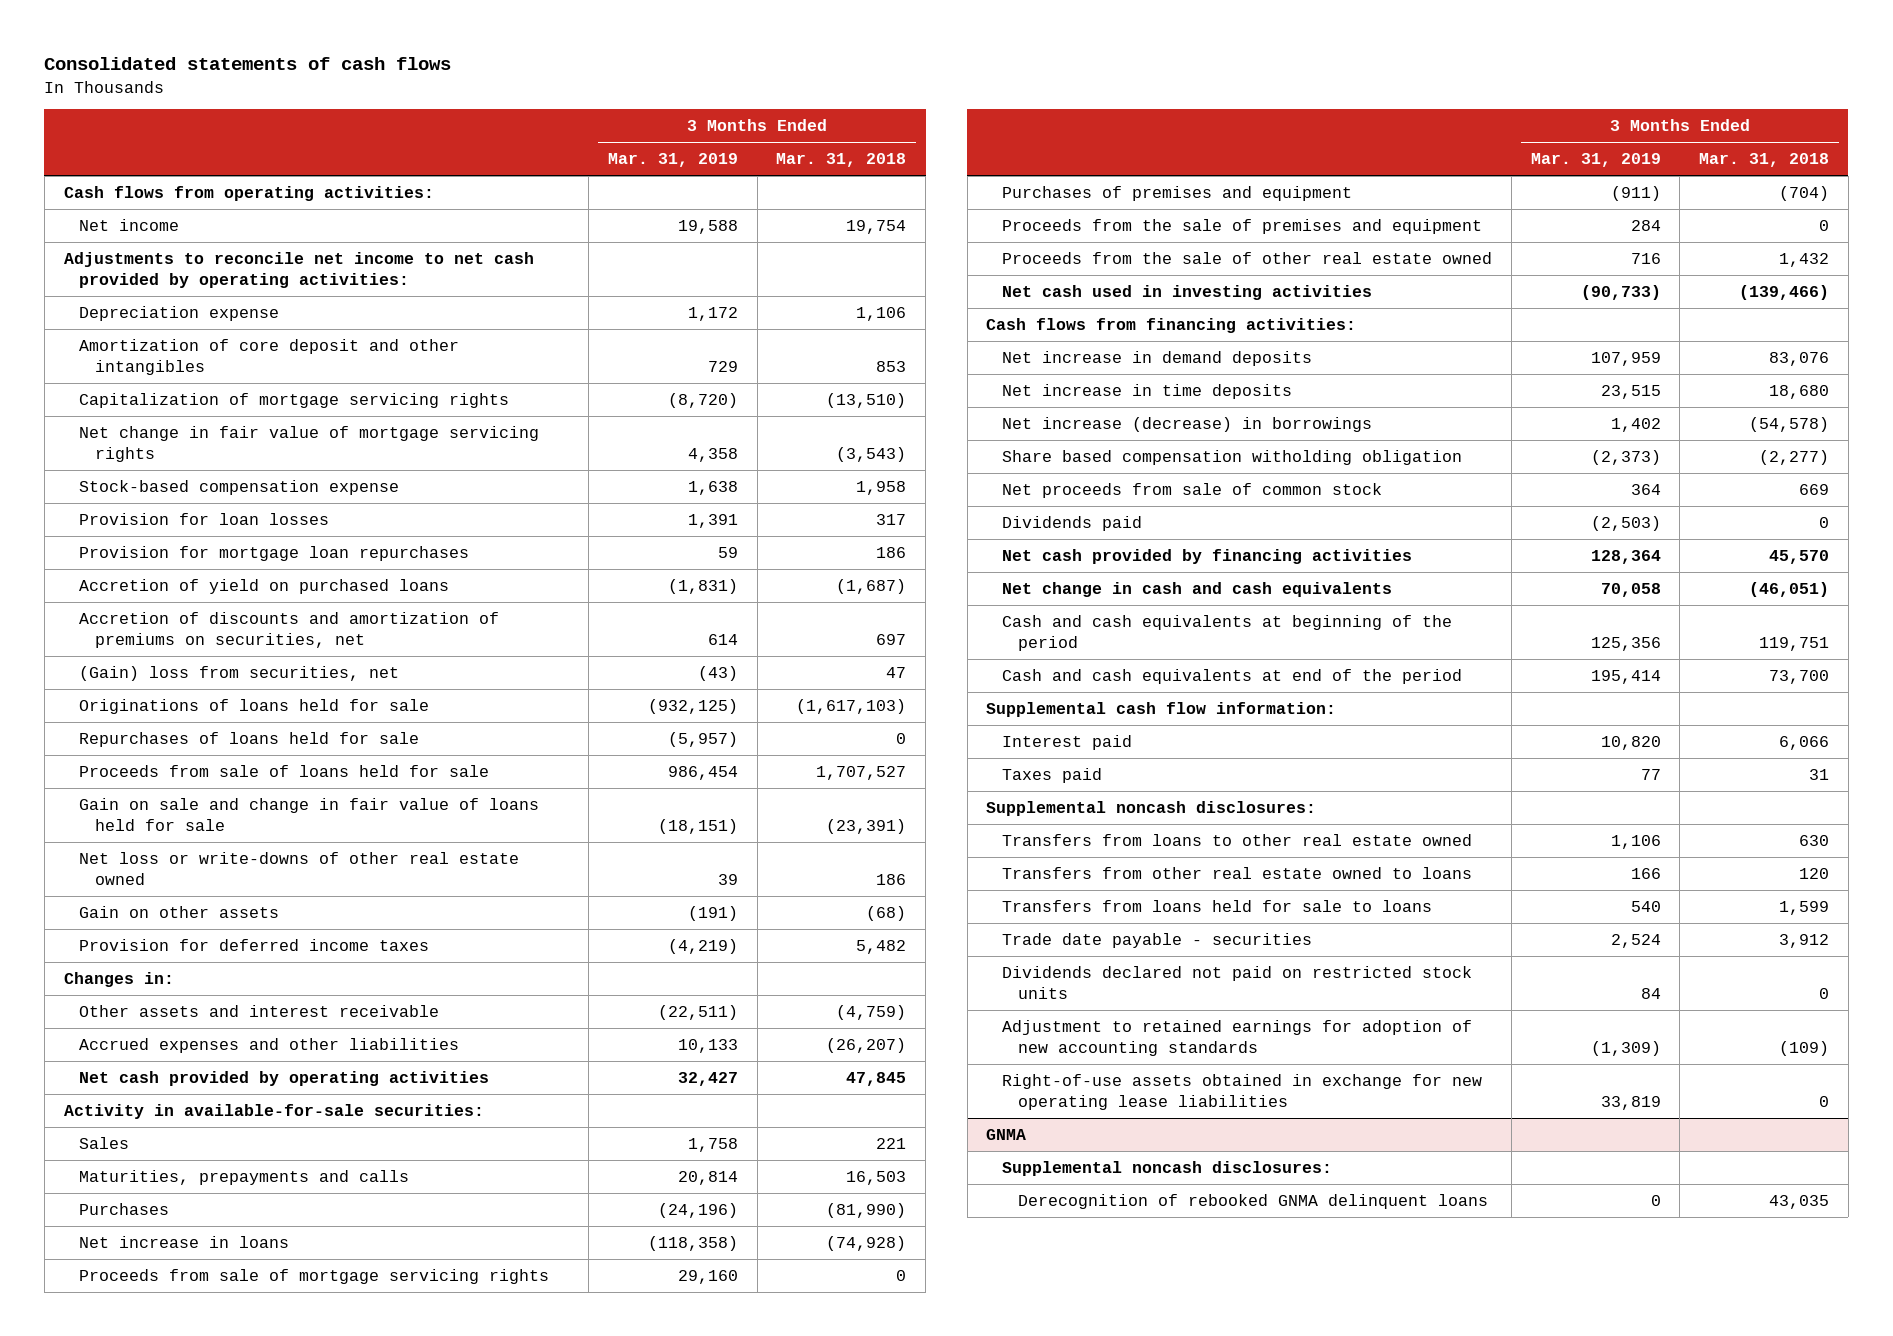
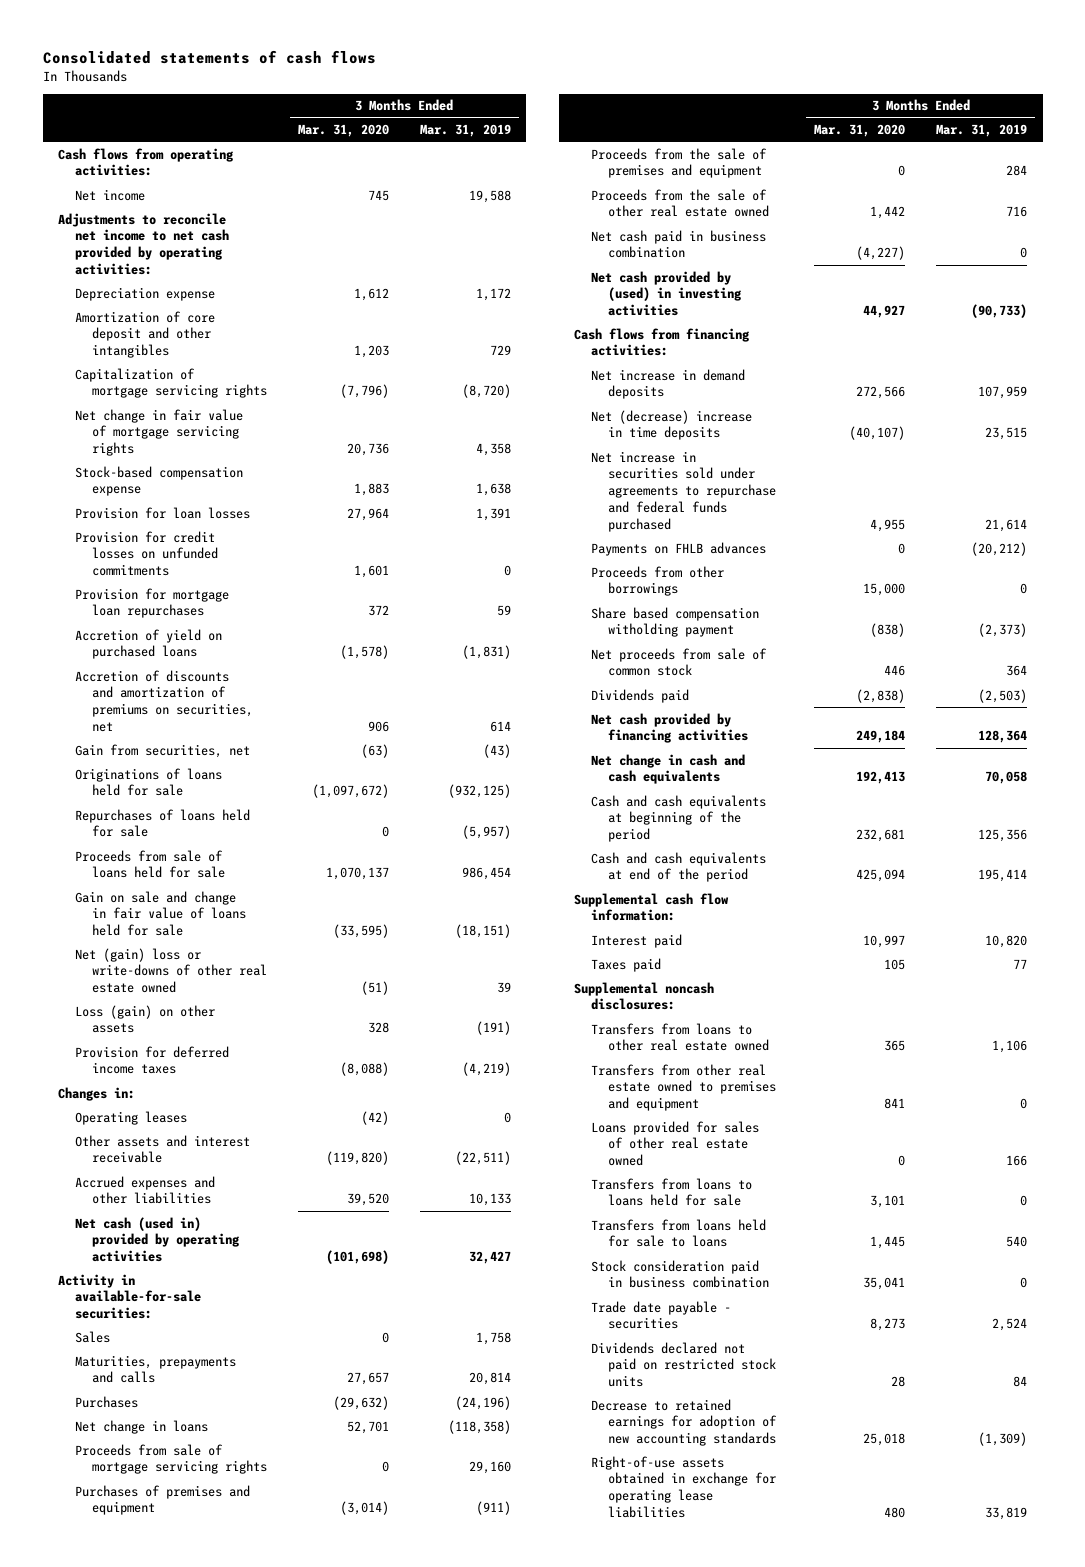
[776,153,907,168] Mar. 31, 2018 -> none
none -> [297,124,389,138] Mar. 31, 2020
none -> [74,530,218,577] Provision for credit losses on unfunded commitments
[79,665,400,681] (Gain) loss from securities, net -> [74,743,250,758] Gain from securities, net
[79,851,520,885] Net loss or write-downs of other real estate owned -> [74,947,267,994] Net (gain) loss or write-downs of other real estate owned
[79,905,280,918] Gain on other assets -> [74,1004,215,1034] Loss (gain) on other assets
none -> [74,1110,187,1125] Operating leases
[79,1070,490,1086] Net cash provided by operating activities -> [74,1216,240,1263] Net cash (used in) provided by operating activities
[79,1235,290,1248] Net increase in loans -> [74,1419,208,1434] Net change in loans
none -> [591,229,767,259] Net cash paid in business combination
[1002,284,1373,300] Net cash used in investing activities -> [591,270,743,317] Net cash provided by (used) in investing activities
[1002,416,1373,432] Net increase (decrease) in borrowings -> none
[1002,383,1293,399] Net increase in time deposits -> [591,409,753,441] Net (decrease) increase in time deposits
none -> [591,450,777,532] Net increase in securities sold under agreements to repurchase and federal funds purchased
none -> [591,541,767,556] Payments on FHLB advances
none -> [591,565,725,597] Proceeds from other borrowings
[1002,449,1463,465] Share based compensation witholding obligation -> [591,606,760,638] Share based compensation witholding payment
none -> [591,1063,777,1112] Transfers from other real estate owned to premises and equipment
[1002,866,1473,879] Transfers from other real estate owned to loans -> [591,1120,760,1167] Loans provided for sales of other real estate owned
none -> [591,1177,753,1207] Transfers from loans to loans held for sale
none -> [591,1259,770,1289] Stock consideration paid in business combination
[986,1128,1027,1140] GNMA -> none
[1002,1160,1333,1176] Supplemental noncash disclosures: -> none
[1017,1193,1488,1209] Derecognition of rebooked GNMA delinquent loans -> none
[1002,1019,1473,1056] Adjustment to retained earnings for adoption of new accounting standards -> [591,1398,778,1447] Decrease to retained earnings for adoption of new accounting standards
[1002,1073,1483,1110] Right-of-use assets obtained in exchange for new operating lease liabilities -> [591,1455,777,1518] Right-of-use assets obtained in exchange for operating lease liabilities

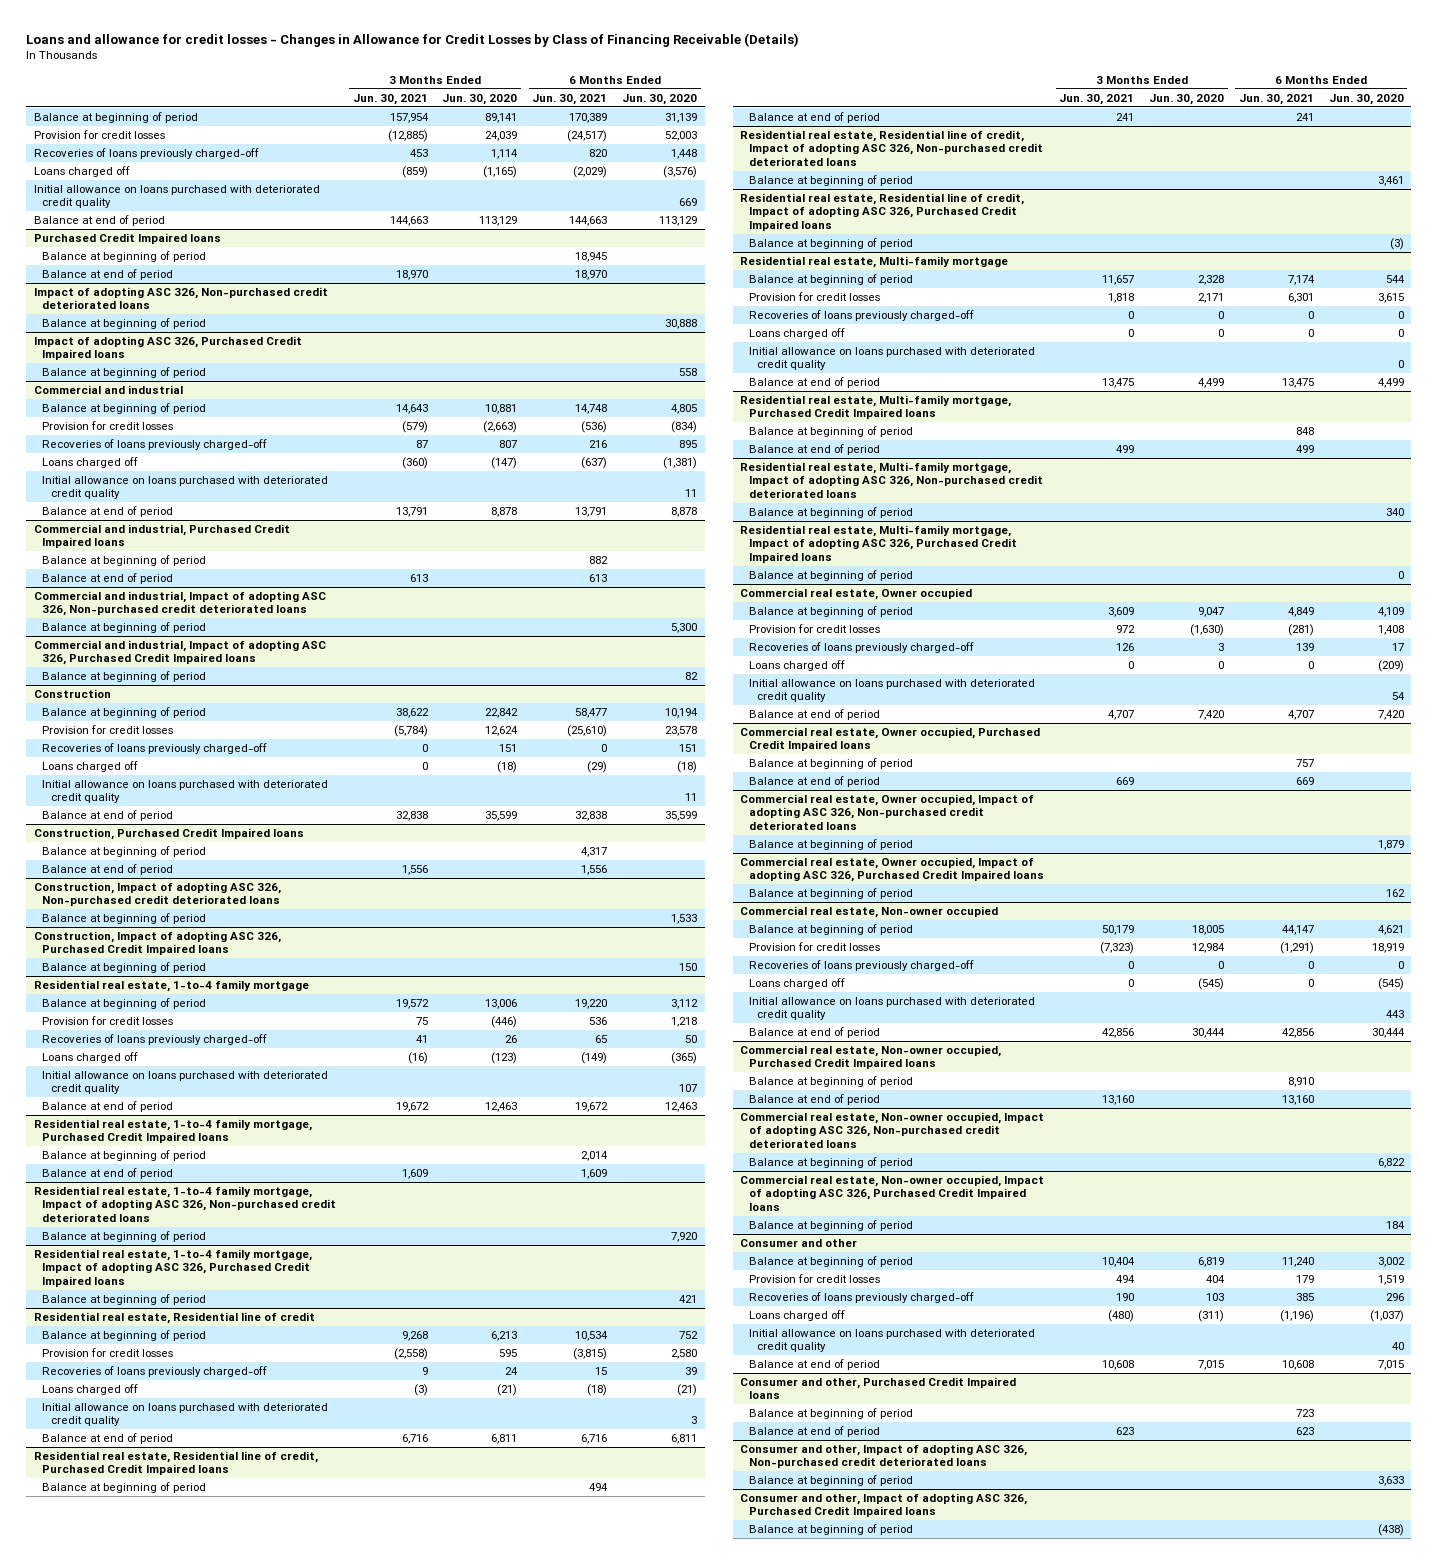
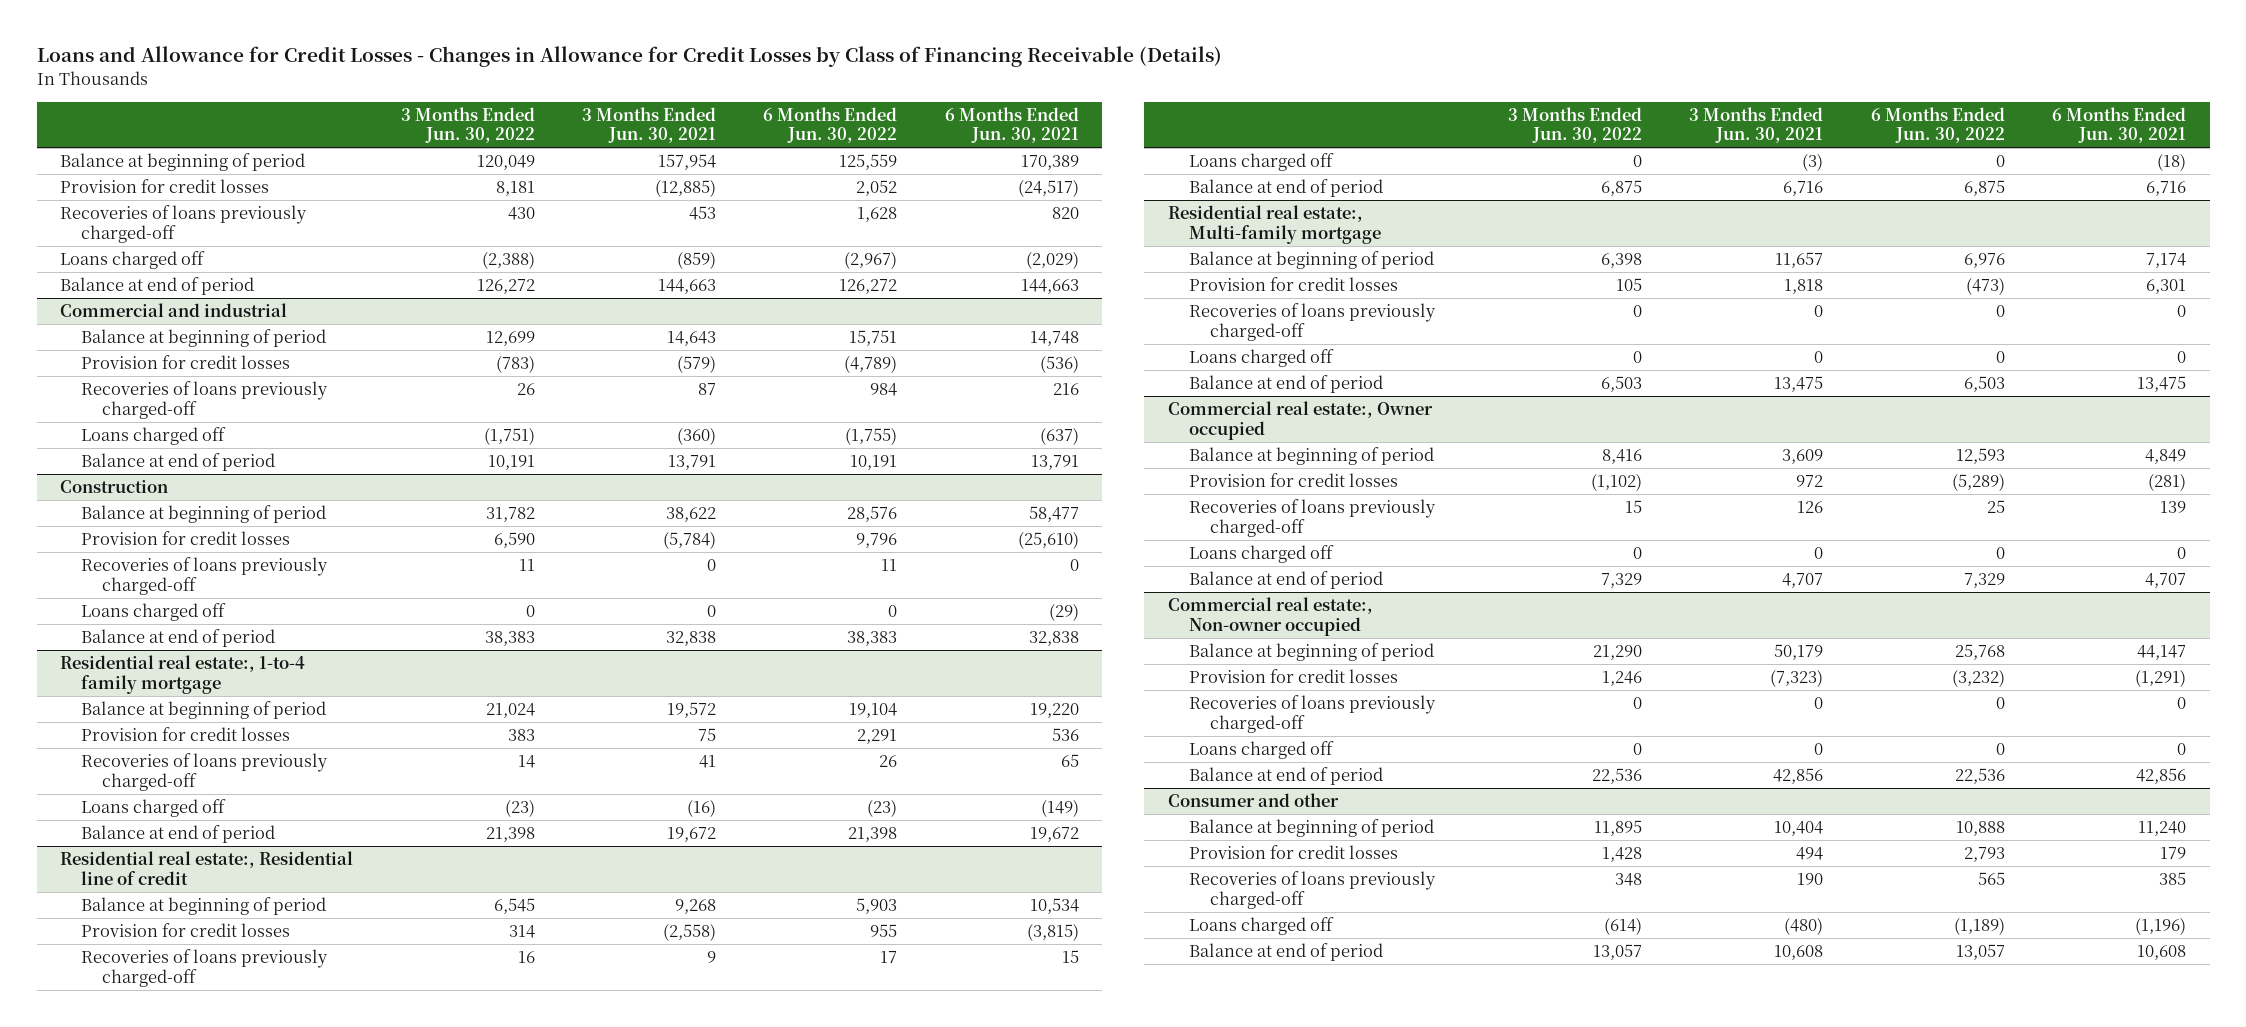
[26,33,800,48] Loans and allowance for credit losses - Changes in Allowance for Credit Losses by Class of Financing Receivable (Details) -> [36,46,1222,68] Loans and Allowance for Credit Losses - Changes in Allowance for Credit Losses by Class of Financing Receivable (Details)
[442,93,518,105] Jun. 30, 2020 -> none
[622,93,698,105] Jun. 30, 2020 -> none
none -> [400,106,535,144] 3 Months Ended Jun. 30, 2022
none -> [763,106,898,144] 6 Months Ended Jun. 30, 2022
[33,185,320,209] Initial allowance on loans purchased with deteriorated credit quality -> none
[33,233,221,245] Purchased Credit Impaired loans -> none
[42,251,207,263] Balance at beginning of period -> none
[42,269,174,281] Balance at end of period -> none
[33,287,328,310] Impact of adopting ASC 326, Non-purchased credit deteriorated loans -> none
[42,318,207,330] Balance at beginning of period -> none
[33,336,302,361] Impact of adopting ASC 326, Purchased Credit Impaired loans -> none
[42,367,207,379] Balance at beginning of period -> none
[42,476,329,500] Initial allowance on loans purchased with deteriorated credit quality -> none
[33,524,290,549] Commercial and industrial, Purchased Credit Impaired loans -> none
[42,555,207,567] Balance at beginning of period -> none
[42,573,174,585] Balance at end of period -> none
[33,591,326,617] Commercial and industrial, Impact of adopting ASC 326, Non-purchased credit deteriorated loans -> none
[42,622,207,634] Balance at beginning of period -> none
[33,640,326,666] Commercial and industrial, Impact of adopting ASC 326, Purchased Credit Impaired loans -> none
[42,671,207,683] Balance at beginning of period -> none
[42,780,329,804] Initial allowance on loans purchased with deteriorated credit quality -> none
[33,828,304,841] Construction, Purchased Credit Impaired loans -> none
[42,846,207,858] Balance at beginning of period -> none
[42,864,174,876] Balance at end of period -> none
[33,882,281,907] Construction, Impact of adopting ASC 326, Non-purchased credit deteriorated loans -> none
[42,913,207,925] Balance at beginning of period -> none
[33,931,281,956] Construction, Impact of adopting ASC 326, Purchased Credit Impaired loans -> none
[42,962,207,974] Balance at beginning of period -> none
[33,980,309,993] Residential real estate, 1-to-4 family mortgage -> [60,655,306,694] Residential real estate:, 1-to-4 family mortgage
[42,1071,329,1095] Initial allowance on loans purchased with deteriorated credit quality -> none
[33,1119,312,1144] Residential real estate, 1-to-4 family mortgage, Purchased Credit Impaired loans -> none
[42,1150,207,1162] Balance at beginning of period -> none
[42,1168,174,1180] Balance at end of period -> none
[33,1186,337,1222] Residential real estate, 1-to-4 family mortgage, Impact of adopting ASC 326, Non-purchased credit deteriorated loans -> none
[42,1231,207,1243] Balance at beginning of period -> none
[33,1249,312,1287] Residential real estate, 1-to-4 family mortgage, Impact of adopting ASC 326, Purchased Credit Impaired loans -> none
[42,1294,207,1306] Balance at beginning of period -> none
[33,1312,315,1325] Residential real estate, Residential line of credit -> [60,851,354,885] Residential real estate:, Residential line of credit
[42,1403,329,1427] Initial allowance on loans purchased with deteriorated credit quality -> none
[33,1451,318,1476] Residential real estate, Residential line of credit, Purchased Credit Impaired loans -> none
[42,1482,207,1494] Balance at beginning of period -> none
[748,112,880,124] Balance at end of period -> none
[740,130,1043,166] Residential real estate, Residential line of credit, Impact of adopting ASC 326, Non-purchased credit deteriorated loans -> none
[748,175,913,187] Balance at beginning of period -> none
[740,193,1025,231] Residential real estate, Residential line of credit, Impact of adopting ASC 326, Purchased Credit Impaired loans -> none
[748,238,913,250] Balance at beginning of period -> none
[740,256,1009,269] Residential real estate, Multi-family mortgage -> [1167,205,1381,244] Residential real estate:, Multi-family mortgage
[748,347,1035,371] Initial allowance on loans purchased with deteriorated credit quality -> none
[740,395,1012,420] Residential real estate, Multi-family mortgage, Purchased Credit Impaired loans -> none
[748,426,913,438] Balance at beginning of period -> none
[748,444,880,456] Balance at end of period -> none
[740,462,1043,498] Residential real estate, Multi-family mortgage, Impact of adopting ASC 326, Non-purchased credit deteriorated loans -> none
[748,507,913,519] Balance at beginning of period -> none
[740,525,1017,563] Residential real estate, Multi-family mortgage, Impact of adopting ASC 326, Purchased Credit Impaired loans -> none
[748,570,913,582] Balance at beginning of period -> none
[740,588,973,601] Commercial real estate, Owner occupied -> [1167,401,1433,440] Commercial real estate:, Owner occupied
[748,679,1035,703] Initial allowance on loans purchased with deteriorated credit quality -> none
[740,727,1041,752] Commercial real estate, Owner occupied, Purchased Credit Impaired loans -> none
[748,758,913,770] Balance at beginning of period -> none
[748,776,880,788] Balance at end of period -> none
[740,794,1035,830] Commercial real estate, Owner occupied, Impact of adopting ASC 326, Non-purchased credit deteriorated loans -> none
[748,839,913,851] Balance at beginning of period -> none
[740,857,1044,883] Commercial real estate, Owner occupied, Impact of adopting ASC 326, Purchased Credit Impaired loans -> none
[748,888,913,900] Balance at beginning of period -> none
[740,906,999,919] Commercial real estate, Non-owner occupied -> [1167,597,1373,636] Commercial real estate:, Non-owner occupied
[748,997,1035,1021] Initial allowance on loans purchased with deteriorated credit quality -> none
[740,1045,1002,1070] Commercial real estate, Non-owner occupied, Purchased Credit Impaired loans -> none
[748,1076,913,1088] Balance at beginning of period -> none
[748,1094,880,1106] Balance at end of period -> none
[740,1112,1045,1148] Commercial real estate, Non-owner occupied, Impact of adopting ASC 326, Non-purchased credit deteriorated loans -> none
[748,1157,913,1169] Balance at beginning of period -> none
[740,1175,1045,1211] Commercial real estate, Non-owner occupied, Impact of adopting ASC 326, Purchased Credit Impaired loans -> none
[748,1220,913,1232] Balance at beginning of period -> none
[748,1329,1035,1353] Initial allowance on loans purchased with deteriorated credit quality -> none
[740,1377,1017,1400] Consumer and other, Purchased Credit Impaired loans -> none
[748,1408,913,1420] Balance at beginning of period -> none
[748,1426,880,1438] Balance at end of period -> none
[740,1444,1028,1469] Consumer and other, Impact of adopting ASC 326, Non-purchased credit deteriorated loans -> none
[748,1475,913,1487] Balance at beginning of period -> none
[740,1493,1028,1518] Consumer and other, Impact of adopting ASC 326, Purchased Credit Impaired loans -> none
[748,1524,913,1536] Balance at beginning of period -> none

